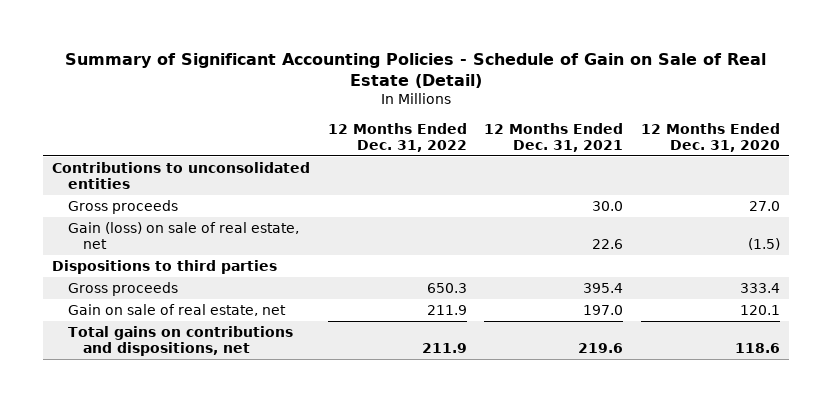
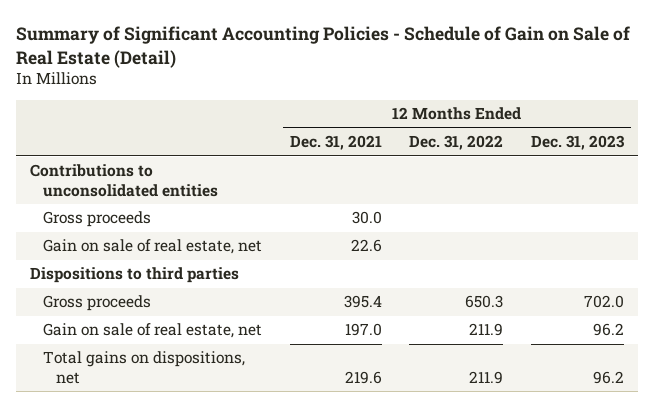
[640,122,780,153] 12 Months Ended Dec. 31, 2020 -> none
none -> [531,135,626,151] Dec. 31, 2023
[67,221,299,249] Gain (loss) on sale of real estate, net -> [43,239,263,255] Gain on sale of real estate, net
[67,325,293,356] Total gains on contributions and dispositions, net -> [43,351,246,384] Total gains on dispositions, net

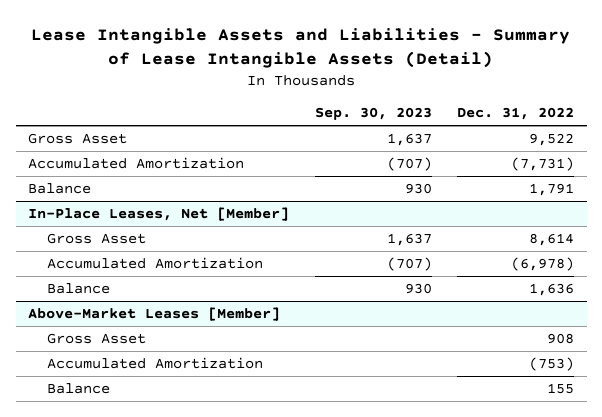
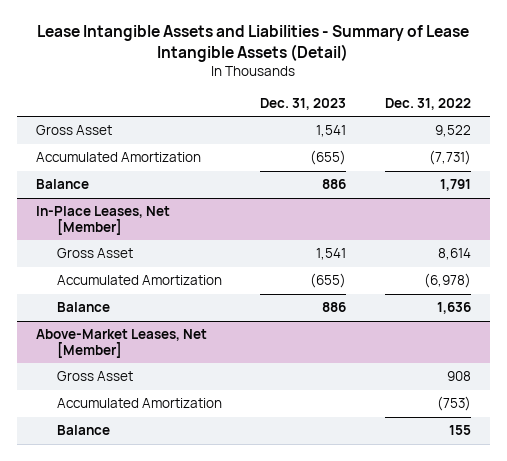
[314,107,432,121] Sep. 30, 2023 -> none
none -> [260,98,347,111] Dec. 31, 2023
[28,307,281,322] Above-Market Leases [Member] -> [35,329,207,359] Above-Market Leases, Net [Member]

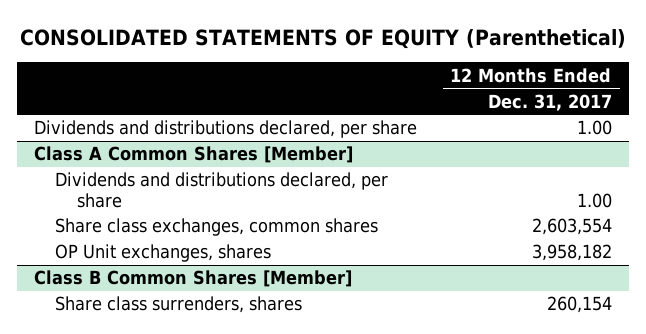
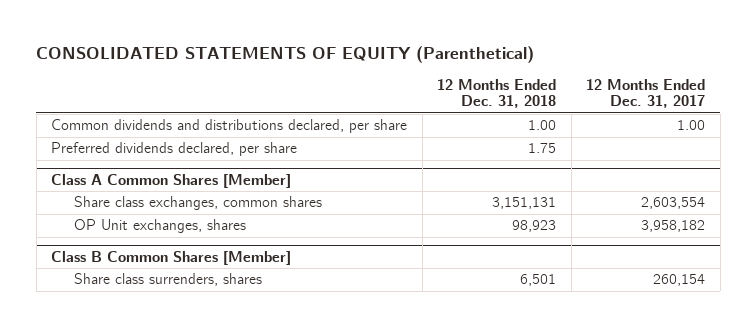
none -> [437,78,557,109] 12 Months Ended Dec. 31, 2018
[34,120,418,139] Dividends and distributions declared, per share -> [51,119,408,134] Common dividends and distributions declared, per share
none -> [51,142,298,157] Preferred dividends declared, per share
[55,172,389,209] Dividends and distributions declared, per share -> none

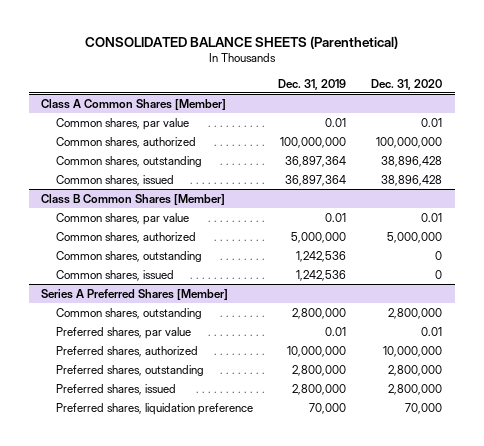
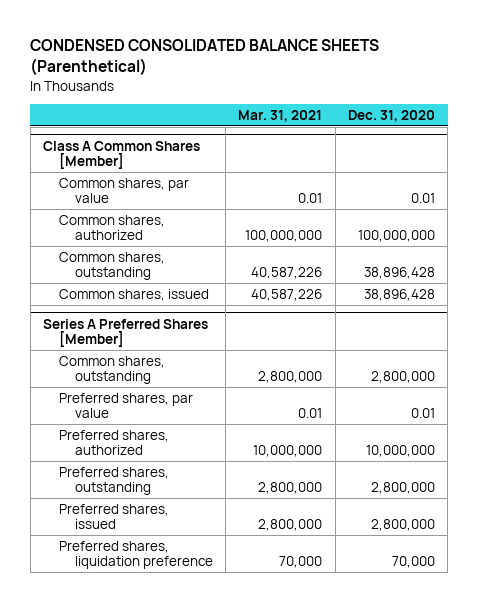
[84,35,398,49] CONSOLIDATED BALANCE SHEETS (Parenthetical) -> [30,39,380,76] CONDENSED CONSOLIDATED BALANCE SHEETS (Parenthetical)
[277,78,346,90] Dec. 31, 2019 -> none
none -> [238,109,323,122] Mar. 31, 2021
[41,193,226,205] Class B Common Shares [Member] -> none
[55,212,189,225] Common shares, par value -> none
[55,231,196,243] Common shares, authorized -> none
[55,250,202,262] Common shares, outstanding -> none
[55,269,174,281] Common shares, issued -> none

